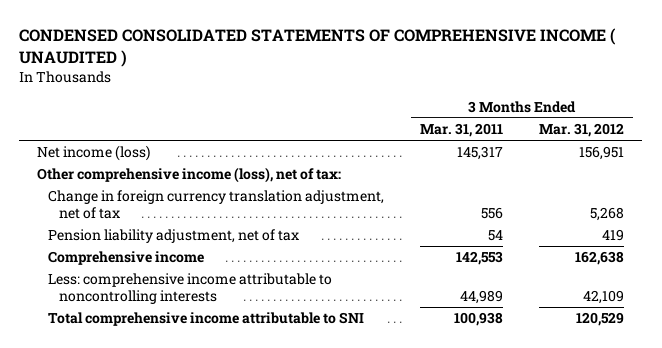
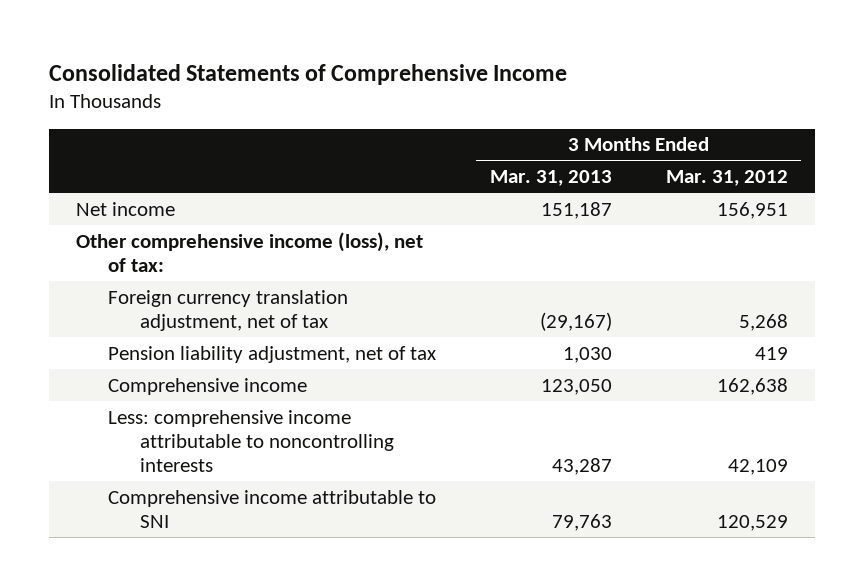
[19,28,617,67] CONDENSED CONSOLIDATED STATEMENTS OF COMPREHENSIVE INCOME ( UNAUDITED ) -> [48,63,567,85] Consolidated Statements of Comprehensive Income
[420,123,504,138] Mar. 31, 2011 -> none
none -> [489,170,612,187] Mar. 31, 2013
[37,145,151,162] Net income (loss) -> [75,201,175,216] Net income
[48,190,385,219] Change in foreign currency translation adjustment, net of tax -> [107,289,348,331] Foreign currency translation adjustment, net of tax
[48,312,365,327] Total comprehensive income attributable to SNI -> [107,489,436,528] Comprehensive income attributable to SNI

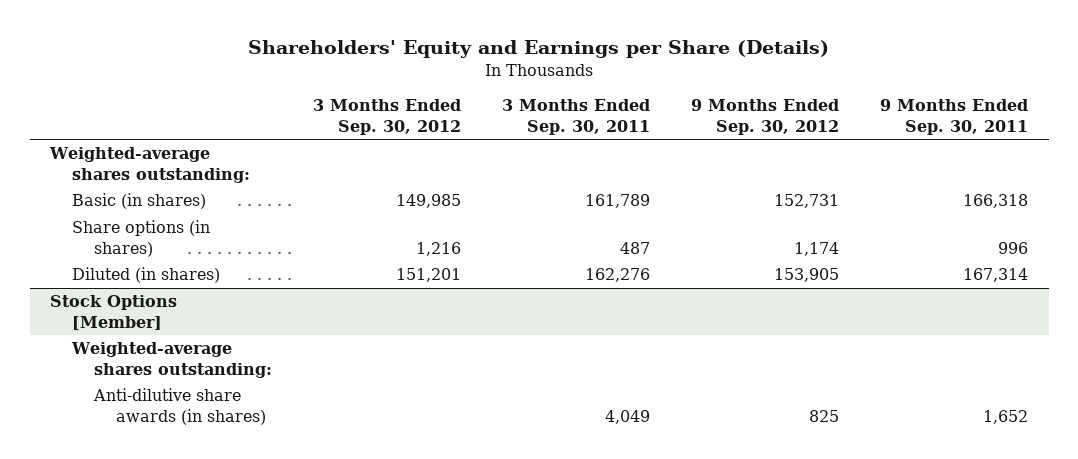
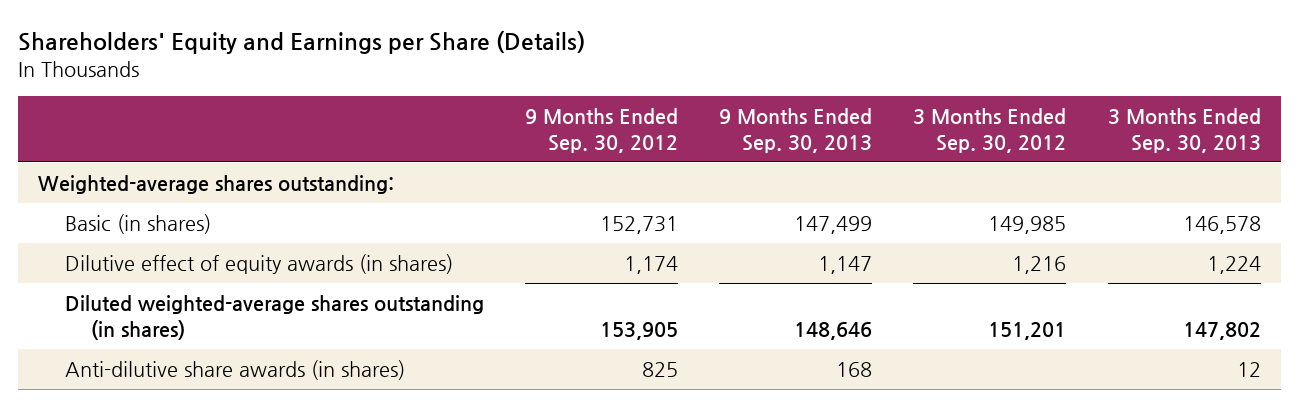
[501,99,650,135] 3 Months Ended Sep. 30, 2011 -> none
[880,99,1029,135] 9 Months Ended Sep. 30, 2011 -> none
none -> [719,108,873,153] 9 Months Ended Sep. 30, 2013
none -> [1107,108,1261,153] 3 Months Ended Sep. 30, 2013
[50,295,178,330] Stock Options [Member] -> none
[71,342,272,378] Weighted-average shares outstanding: -> none
[72,220,211,257] Share options (in shares) -> [64,254,453,275] Dilutive effect of equity awards (in shares)
[72,267,221,284] Diluted (in shares) -> [64,295,484,340] Diluted weighted-average shares outstanding (in shares)

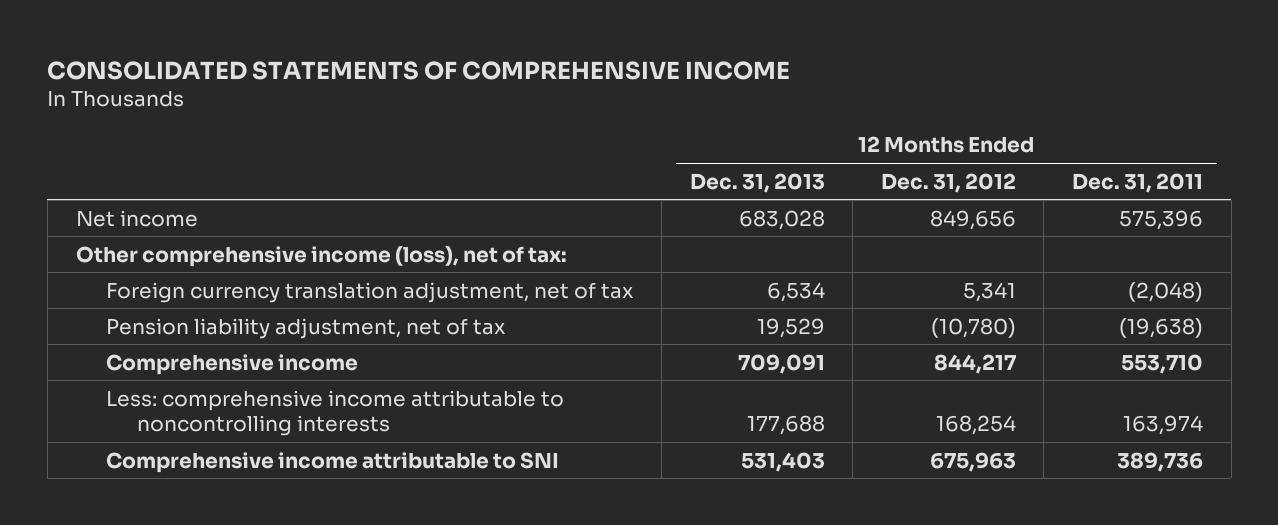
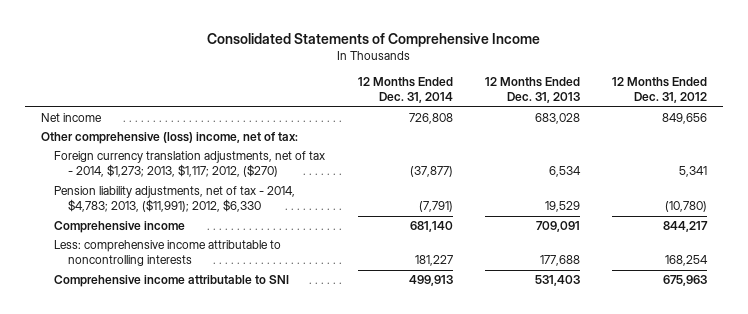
[47,60,791,80] CONSOLIDATED STATEMENTS OF COMPREHENSIVE INCOME -> [206,32,540,47] Consolidated Statements of Comprehensive Income
[1071,172,1203,193] Dec. 31, 2011 -> none
none -> [357,77,453,104] 12 Months Ended Dec. 31, 2014
[75,245,567,267] Other comprehensive income (loss), net of tax: -> [41,132,299,145] Other comprehensive (loss) income, net of tax:
[106,281,635,303] Foreign currency translation adjustment, net of tax -> [54,151,326,178] Foreign currency translation adjustments, net of tax - 2014, $1,273; 2013, $1,117; 2012, ($270)
[106,317,507,339] Pension liability adjustment, net of tax -> [54,186,296,213] Pension liability adjustments, net of tax - 2014, $4,783; 2013, ($11,991); 2012, $6,330

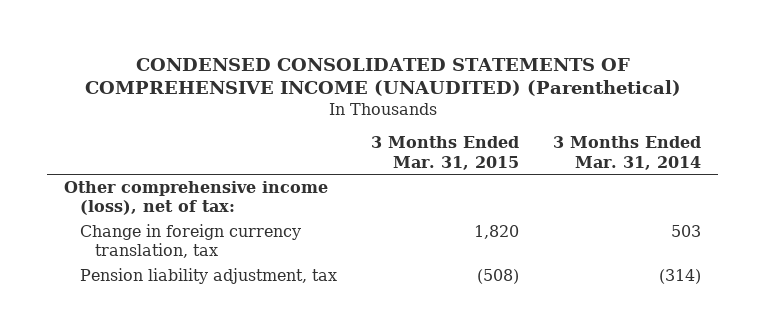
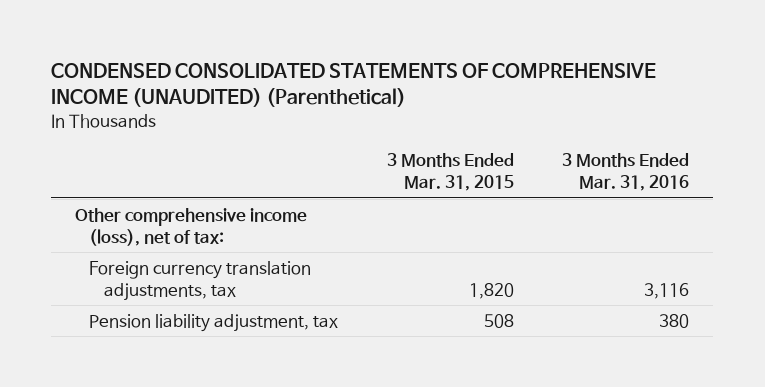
[553,136,702,170] 3 Months Ended Mar. 31, 2014 -> none
none -> [562,152,690,192] 3 Months Ended Mar. 31, 2016
[79,224,301,259] Change in foreign currency translation, tax -> [89,260,312,301] Foreign currency translation adjustments, tax
[476,269,519,285] (508) -> [483,313,514,328] 508

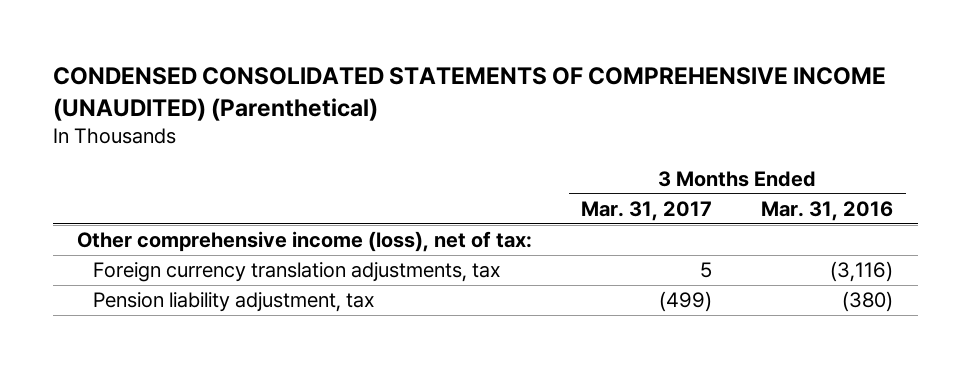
[386,152,514,192] 3 Months Ended Mar. 31, 2015 -> none
none -> [581,200,713,221] Mar. 31, 2017
[644,282,690,299] 3,116 -> [830,261,894,283] (3,116)
[659,313,690,328] 380 -> [842,291,894,313] (380)

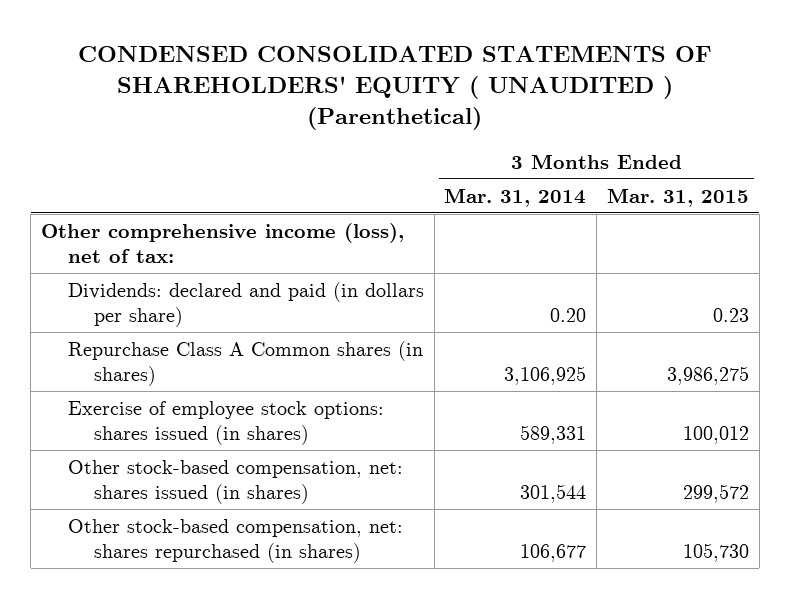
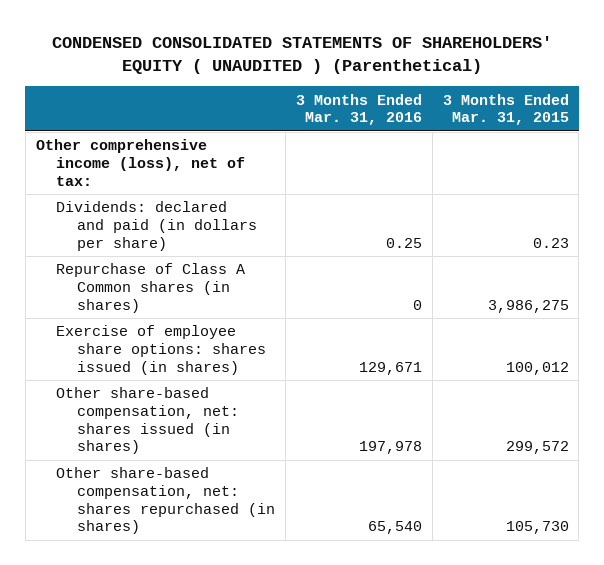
[444,187,587,207] Mar. 31, 2014 -> none
none -> [295,93,422,126] 3 Months Ended Mar. 31, 2016
[67,340,423,387] Repurchase Class A Common shares (in shares) -> [56,263,246,313] Repurchase of Class A Common shares (in shares)
[67,400,384,446] Exercise of employee stock options: shares issued (in shares) -> [56,325,267,375] Exercise of employee share options: shares issued (in shares)
[67,459,403,505] Other stock-based compensation, net: shares issued (in shares) -> [56,387,240,455] Other share-based compensation, net: shares issued (in shares)
[67,518,403,564] Other stock-based compensation, net: shares repurchased (in shares) -> [56,467,276,535] Other share-based compensation, net: shares repurchased (in shares)

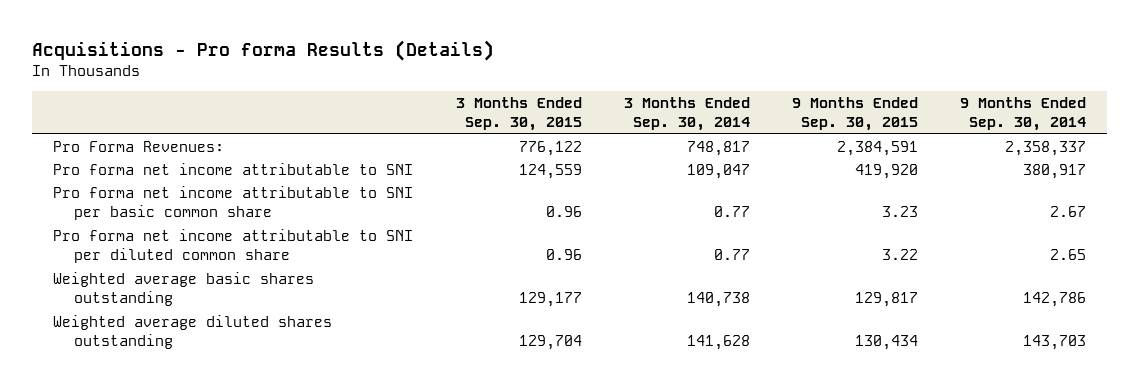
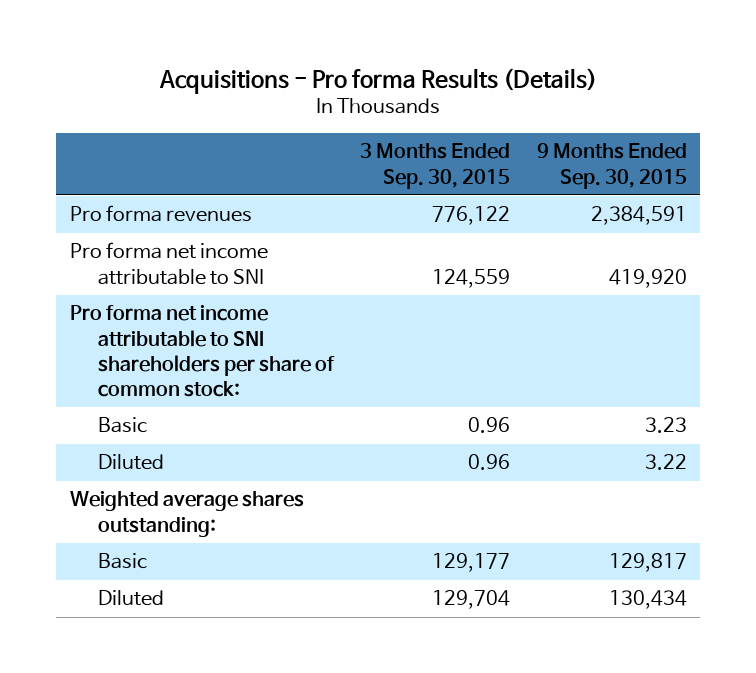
[623,96,750,132] 3 Months Ended Sep. 30, 2014 -> none
[960,96,1087,132] 9 Months Ended Sep. 30, 2014 -> none
[53,140,225,152] Pro Forma Revenues: -> [69,205,252,223] Pro forma revenues
none -> [69,305,335,398] Pro forma net income attributable to SNI shareholders per share of common stock:
[53,185,414,221] Pro forma net income attributable to SNI per basic common share -> [97,417,147,434] Basic
[53,228,414,264] Pro forma net income attributable to SNI per diluted common share -> [97,454,164,471] Diluted
none -> [69,491,304,537] Weighted average shares outstanding:
[53,271,315,307] Weighted average basic shares outstanding -> [97,553,147,570] Basic
[53,314,333,350] Weighted average diluted shares outstanding -> [97,590,164,607] Diluted

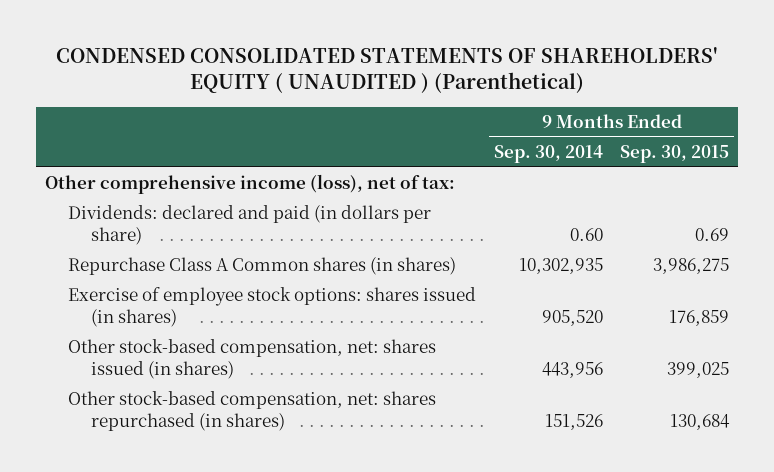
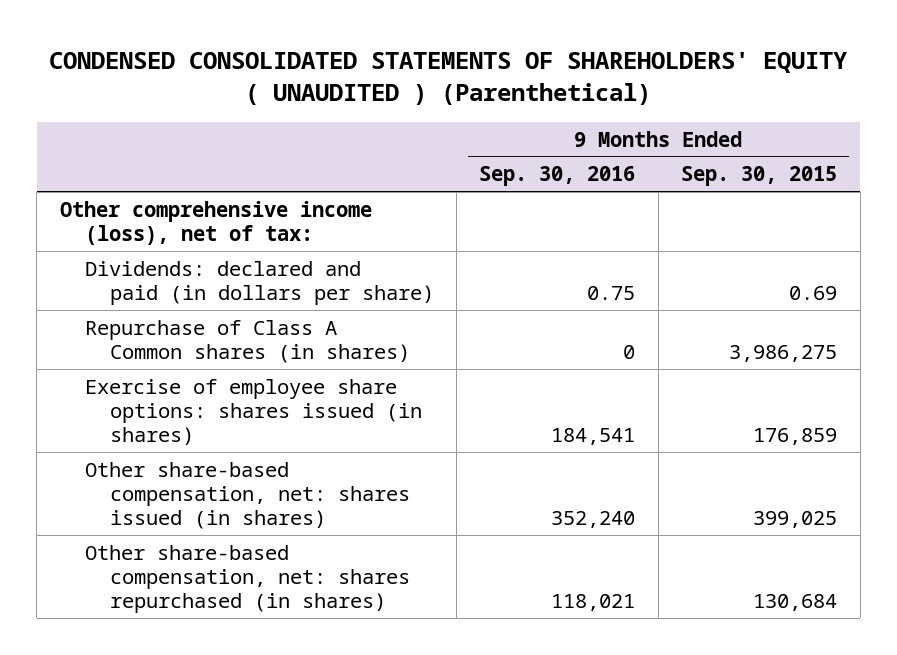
[493,145,603,164] Sep. 30, 2014 -> none
none -> [479,166,636,187] Sep. 30, 2016
[67,257,456,276] Repurchase Class A Common shares (in shares) -> [84,319,410,363] Repurchase of Class A Common shares (in shares)
[67,287,476,328] Exercise of employee stock options: shares issued (in shares) -> [84,378,422,445] Exercise of employee share options: shares issued (in shares)
[67,339,436,380] Other stock-based compensation, net: shares issued (in shares) -> [84,461,410,529] Other share-based compensation, net: shares issued (in shares)
[67,391,436,432] Other stock-based compensation, net: shares repurchased (in shares) -> [84,544,410,613] Other share-based compensation, net: shares repurchased (in shares)

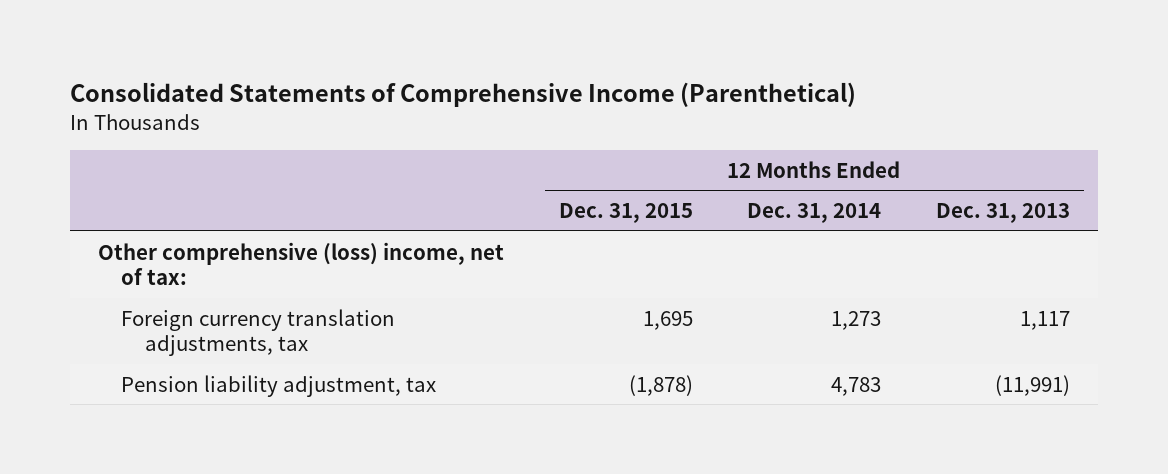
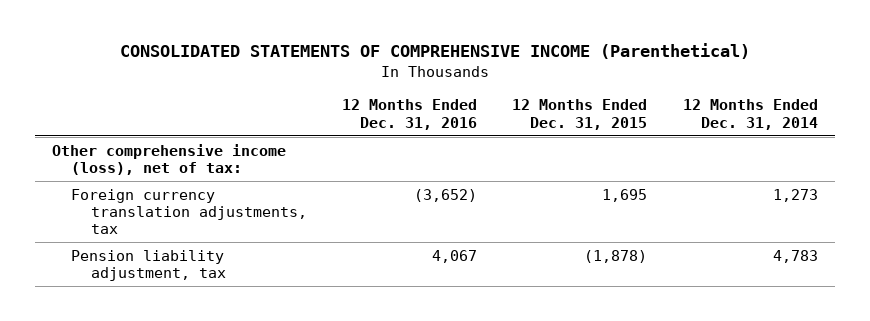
[70,81,857,107] Consolidated Statements of Comprehensive Income (Parenthetical) -> [119,43,750,60] CONSOLIDATED STATEMENTS OF COMPREHENSIVE INCOME (Parenthetical)
[936,202,1071,223] Dec. 31, 2013 -> none
none -> [341,99,477,130] 12 Months Ended Dec. 31, 2016
[97,241,504,286] Other comprehensive (loss) income, net of tax: -> [52,143,287,175] Other comprehensive income (loss), net of tax:

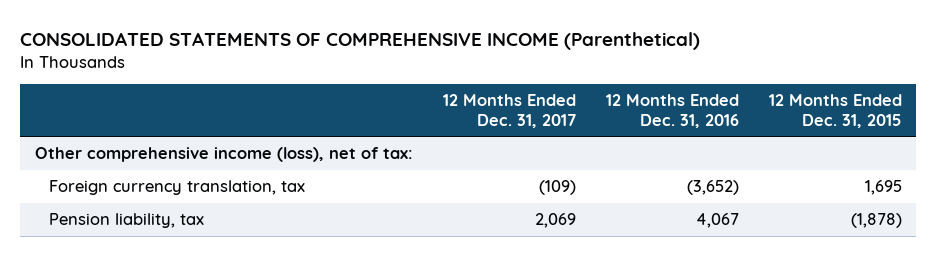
[682,99,818,130] 12 Months Ended Dec. 31, 2014 -> none
none -> [442,94,576,128] 12 Months Ended Dec. 31, 2017
[71,188,307,235] Foreign currency translation adjustments, tax -> [48,180,305,196] Foreign currency translation, tax
[71,249,226,281] Pension liability adjustment, tax -> [48,213,204,229] Pension liability, tax

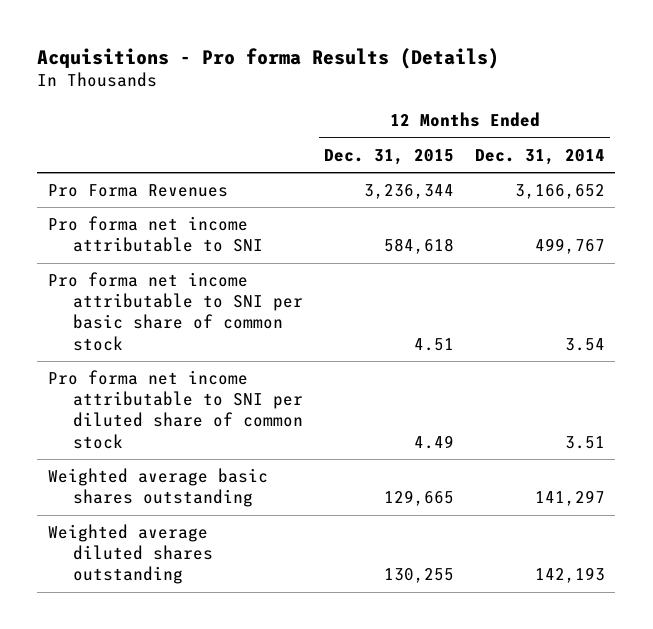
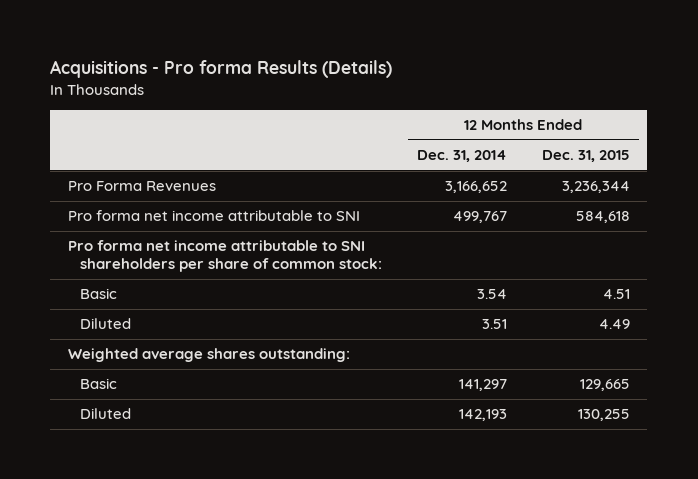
none -> [67,240,383,273] Pro forma net income attributable to SNI shareholders per share of common stock:
[47,272,304,351] Pro forma net income attributable to SNI per basic share of common stock -> [80,288,118,300] Basic
[47,370,304,449] Pro forma net income attributable to SNI per diluted share of common stock -> [80,318,132,330] Diluted
none -> [67,348,350,363] Weighted average shares outstanding:
[47,468,268,508] Weighted average basic shares outstanding -> [80,378,118,390] Basic
[47,524,214,585] Weighted average diluted shares outstanding -> [80,408,132,420] Diluted

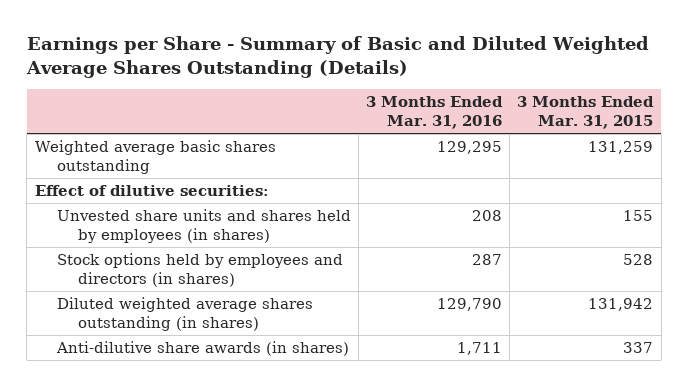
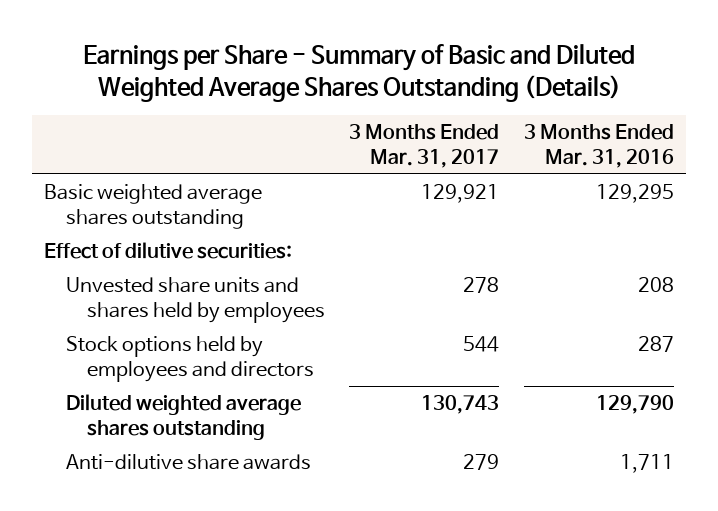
[517,96,655,130] 3 Months Ended Mar. 31, 2015 -> none
none -> [349,124,500,169] 3 Months Ended Mar. 31, 2017
[34,139,276,175] Weighted average basic shares outstanding -> [43,184,262,230] Basic weighted average shares outstanding
[56,208,351,244] Unvested share units and shares held by employees (in shares) -> [65,277,326,324] Unvested share units and shares held by employees
[56,252,343,288] Stock options held by employees and directors (in shares) -> [65,336,315,383] Stock options held by employees and directors
[56,296,313,332] Diluted weighted average shares outstanding (in shares) -> [65,394,301,441] Diluted weighted average shares outstanding
[55,340,349,356] Anti-dilutive share awards (in shares) -> [65,454,311,471] Anti-dilutive share awards

